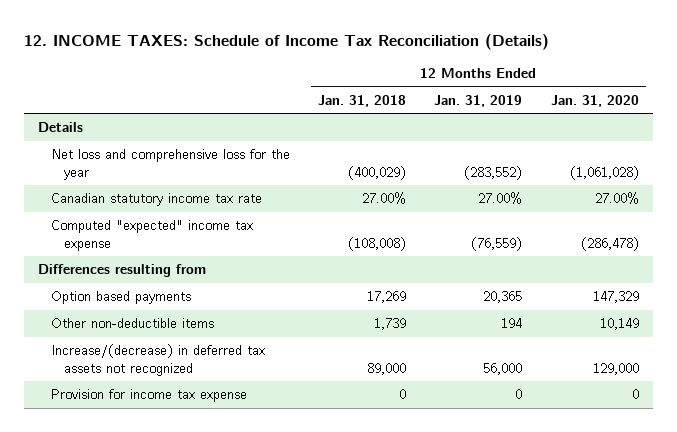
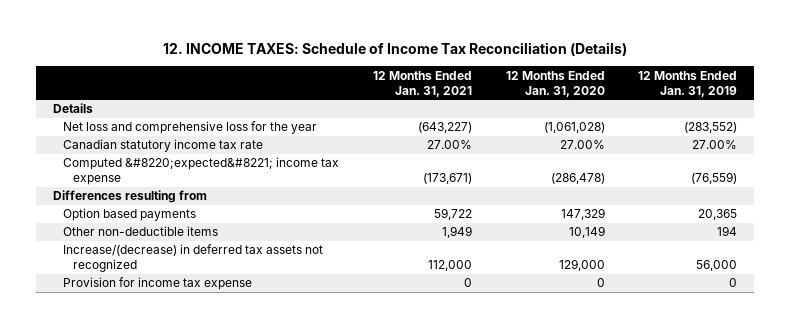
[318,94,407,107] Jan. 31, 2018 -> none
none -> [372,70,472,97] 12 Months Ended Jan. 31, 2021
[50,220,253,251] Computed "expected" income tax expense -> [62,157,339,186] Computed &#8220;expected&#8221; income tax expense

